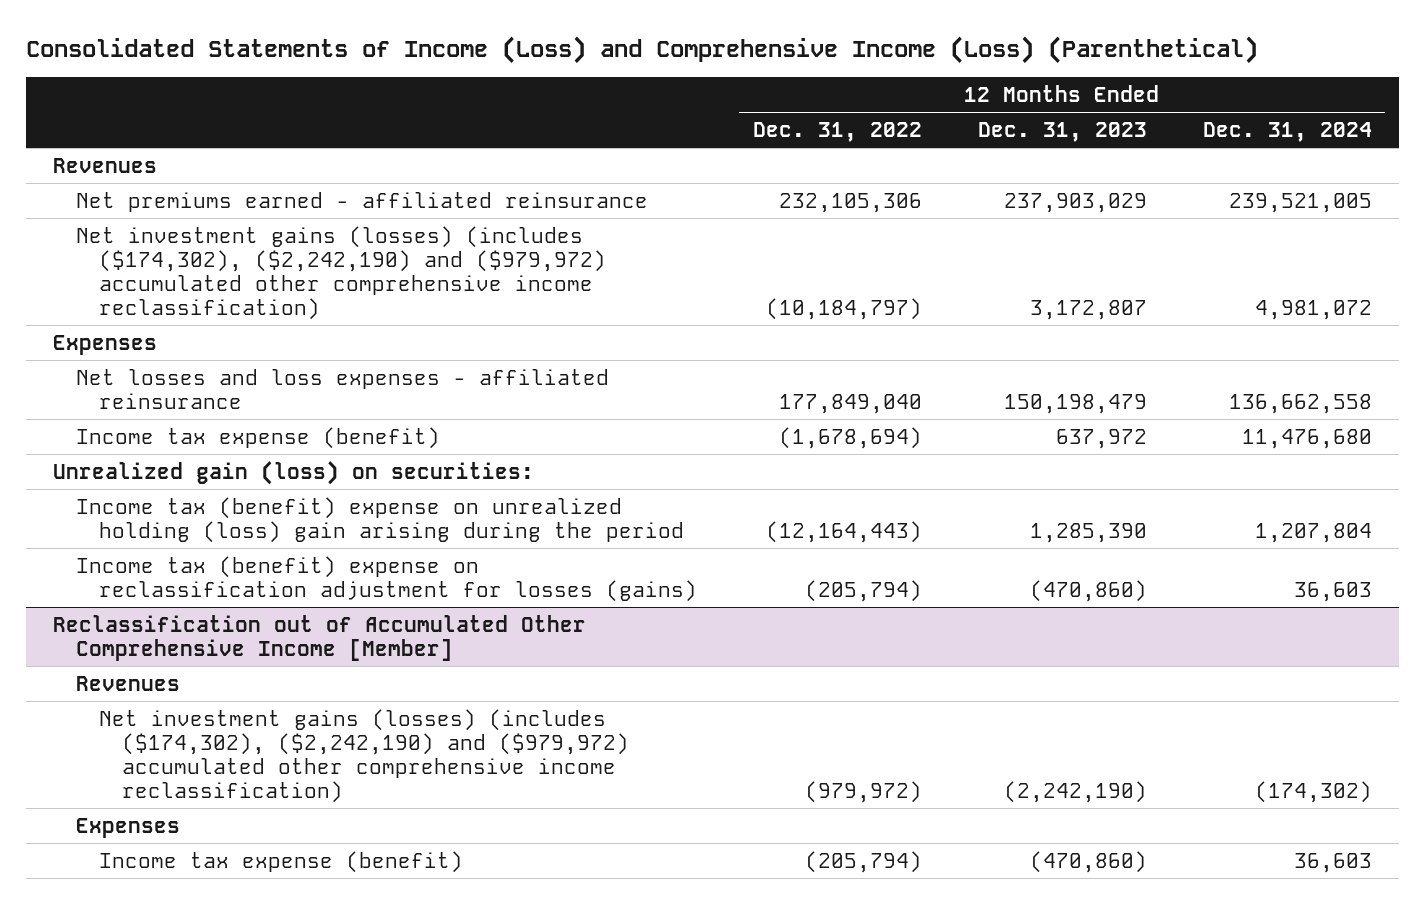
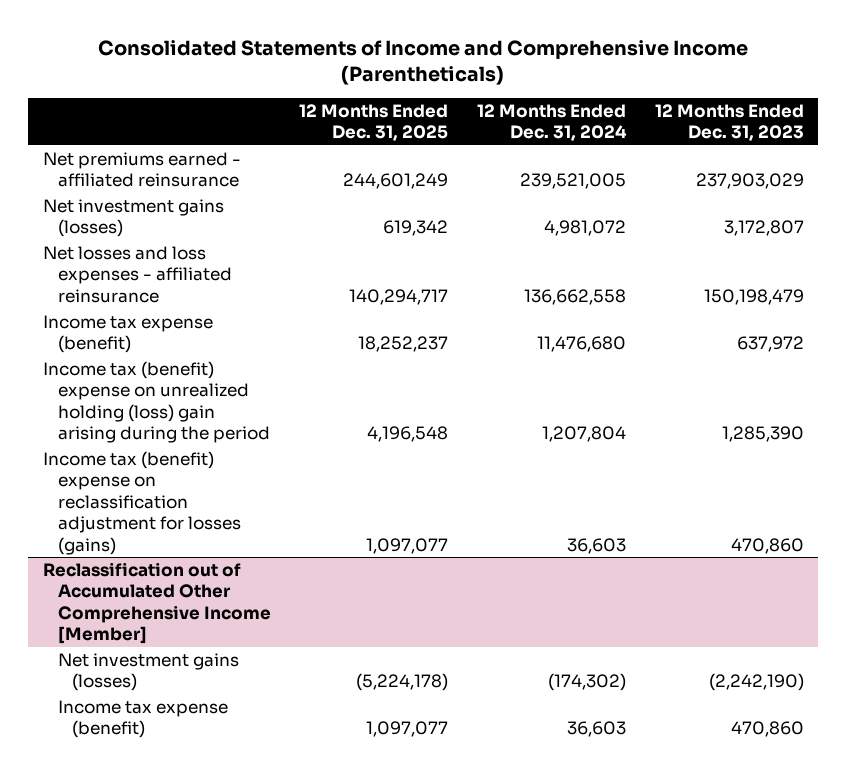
[25,36,1258,65] Consolidated Statements of Income (Loss) and Comprehensive Income (Loss) (Parenthetical) -> [98,39,749,85] Consolidated Statements of Income and Comprehensive Income (Parentheticals)
[753,121,923,142] Dec. 31, 2022 -> none
none -> [299,103,449,142] 12 Months Ended Dec. 31, 2025
[53,157,158,173] Revenues -> none
[53,334,158,355] Expenses -> none
[76,225,607,320] Net investment gains (losses) (includes ($174,302), ($2,242,190) and ($979,972) accumulated other comprehensive income reclassification) -> [42,199,224,238] Net investment gains (losses)
[53,460,535,485] Unrealized gain (loss) on securities: -> none
[1029,579,1147,602] (470,860) -> [731,537,805,554] 470,860
[76,675,181,691] Revenues -> none
[76,817,181,838] Expenses -> none
[99,708,630,803] Net investment gains (losses) (includes ($174,302), ($2,242,190) and ($979,972) accumulated other comprehensive income reclassification) -> [57,653,239,692] Net investment gains (losses)
[1029,850,1147,873] (470,860) -> [731,721,805,738] 470,860

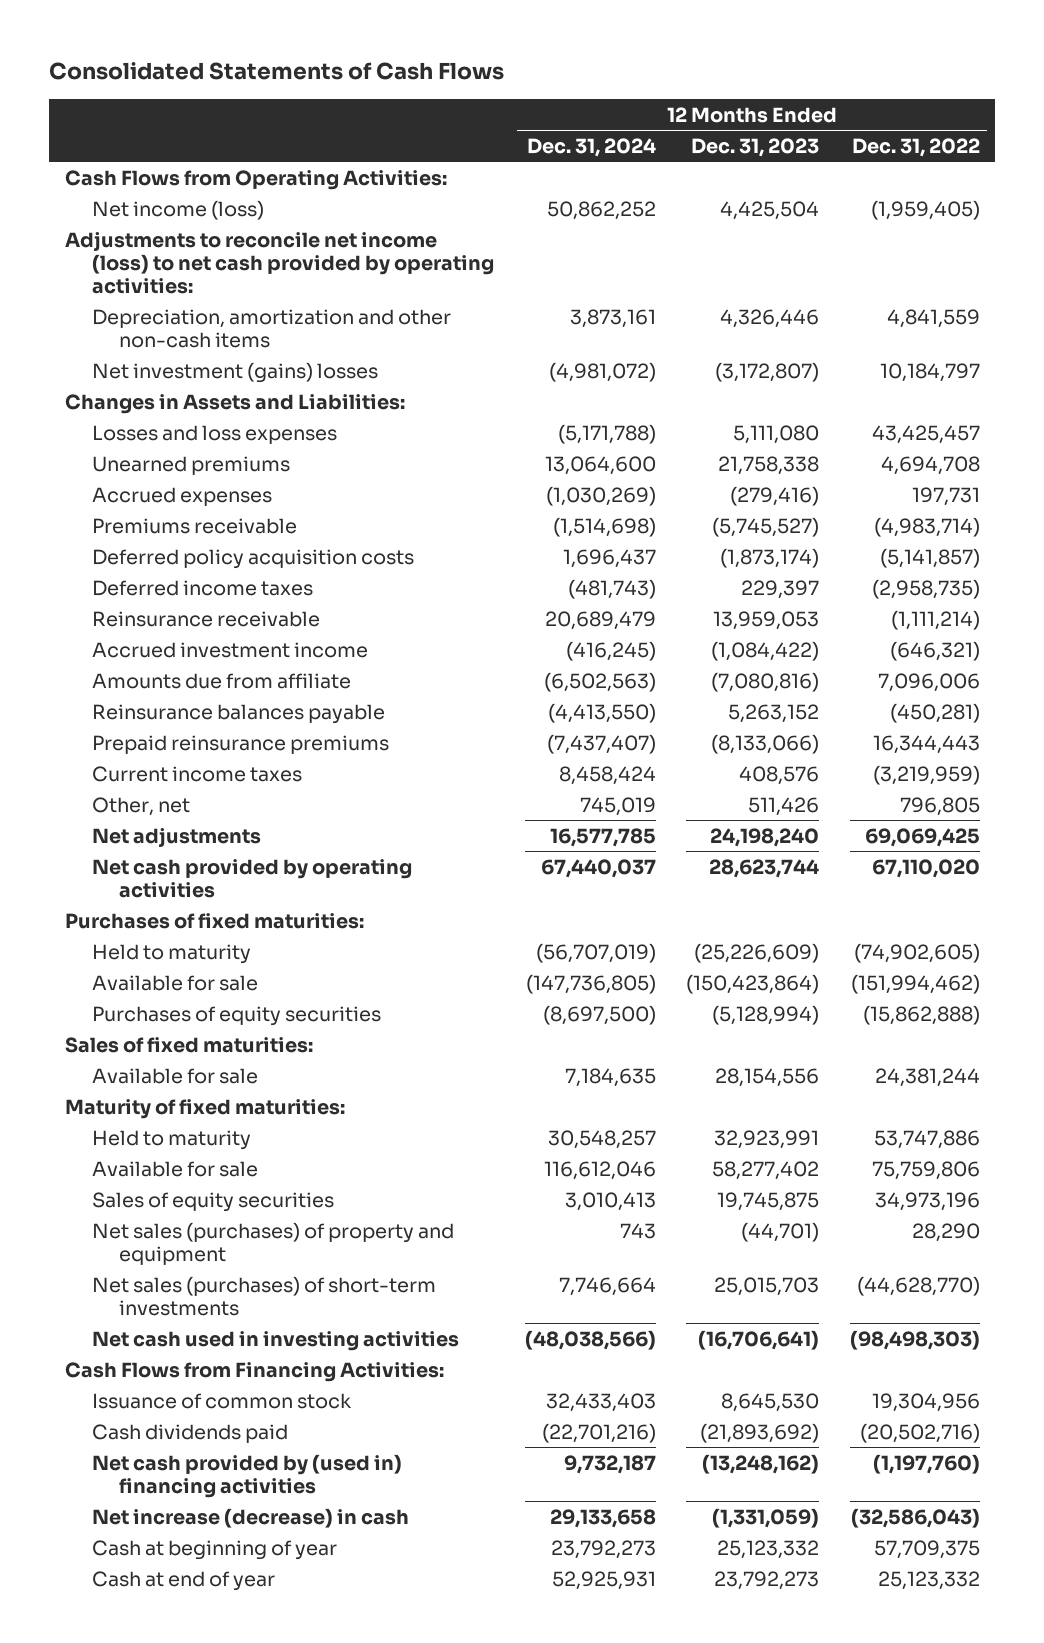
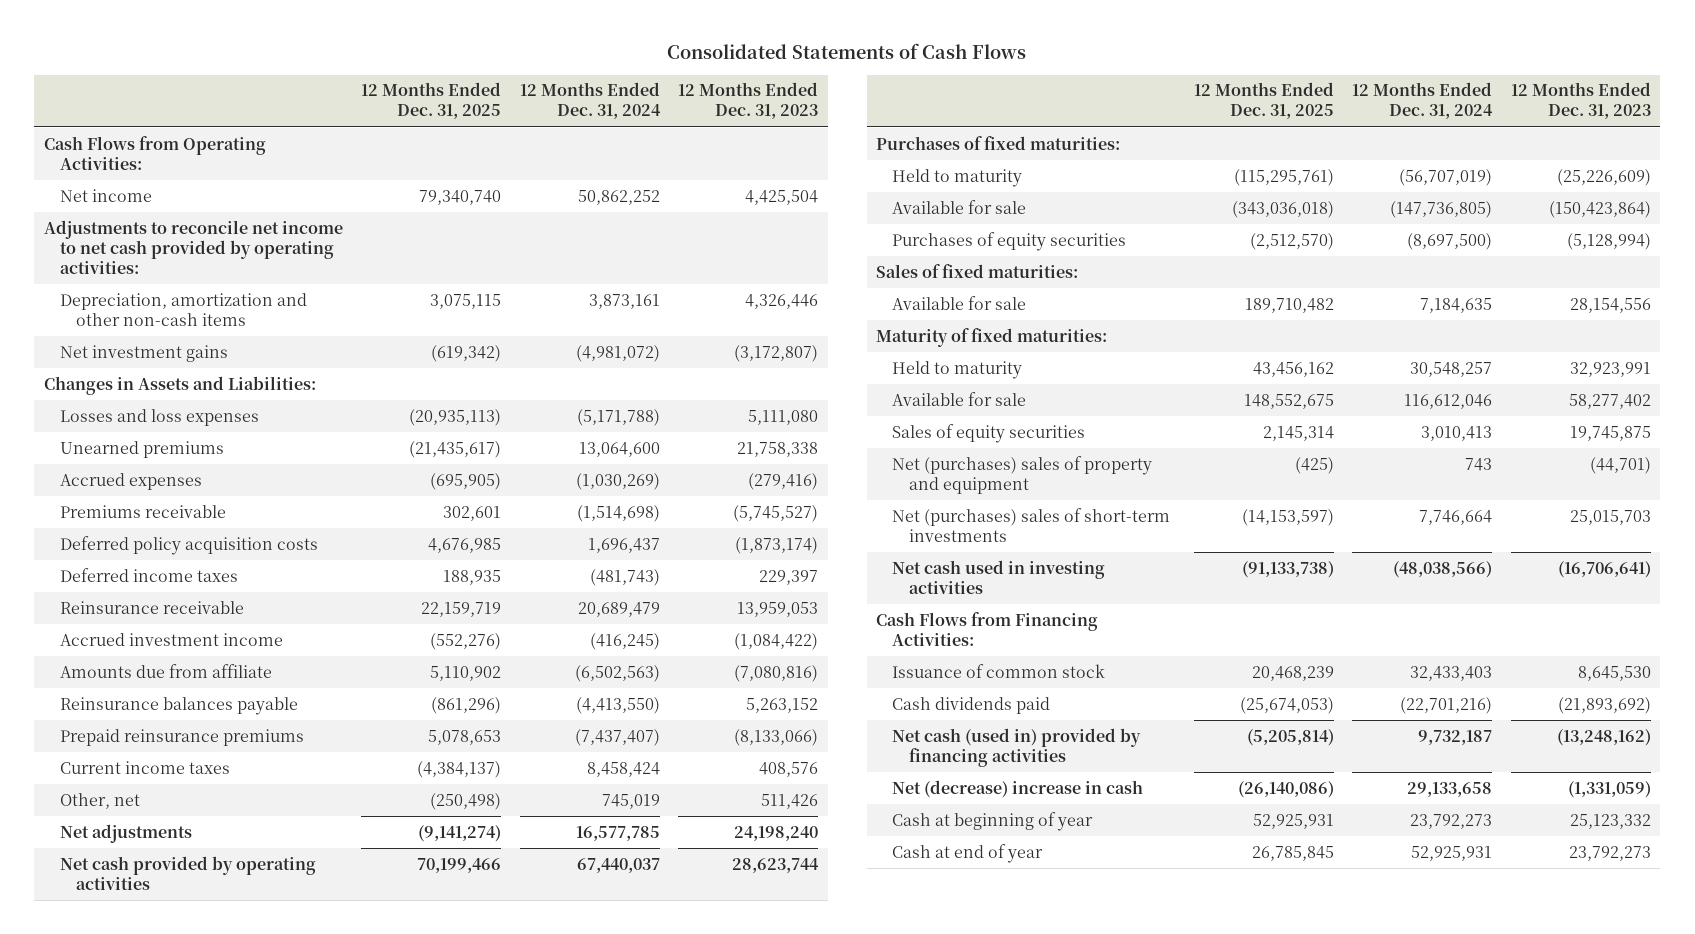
[851,137,980,157] Dec. 31, 2022 -> none
none -> [361,82,502,120] 12 Months Ended Dec. 31, 2025
[92,199,265,220] Net income (loss) -> [59,188,152,202] Net income
[64,230,495,294] Adjustments to reconcile net income (loss) to net cash provided by operating activities: -> [43,219,343,274] Adjustments to reconcile net income to net cash provided by operating activities:
[92,361,379,383] Net investment (gains) losses -> [59,344,228,362] Net investment gains
[92,1221,455,1265] Net sales (purchases) of property and equipment -> [892,455,1153,494] Net (purchases) sales of property and equipment
[92,1275,437,1316] Net sales (purchases) of short-term investments -> [892,507,1171,542] Net (purchases) sales of short-term investments
[92,1453,403,1498] Net cash provided by (used in) financing activities -> [892,727,1142,767] Net cash (used in) provided by financing activities
[92,1507,410,1528] Net increase (decrease) in cash -> [892,779,1144,798] Net (decrease) increase in cash

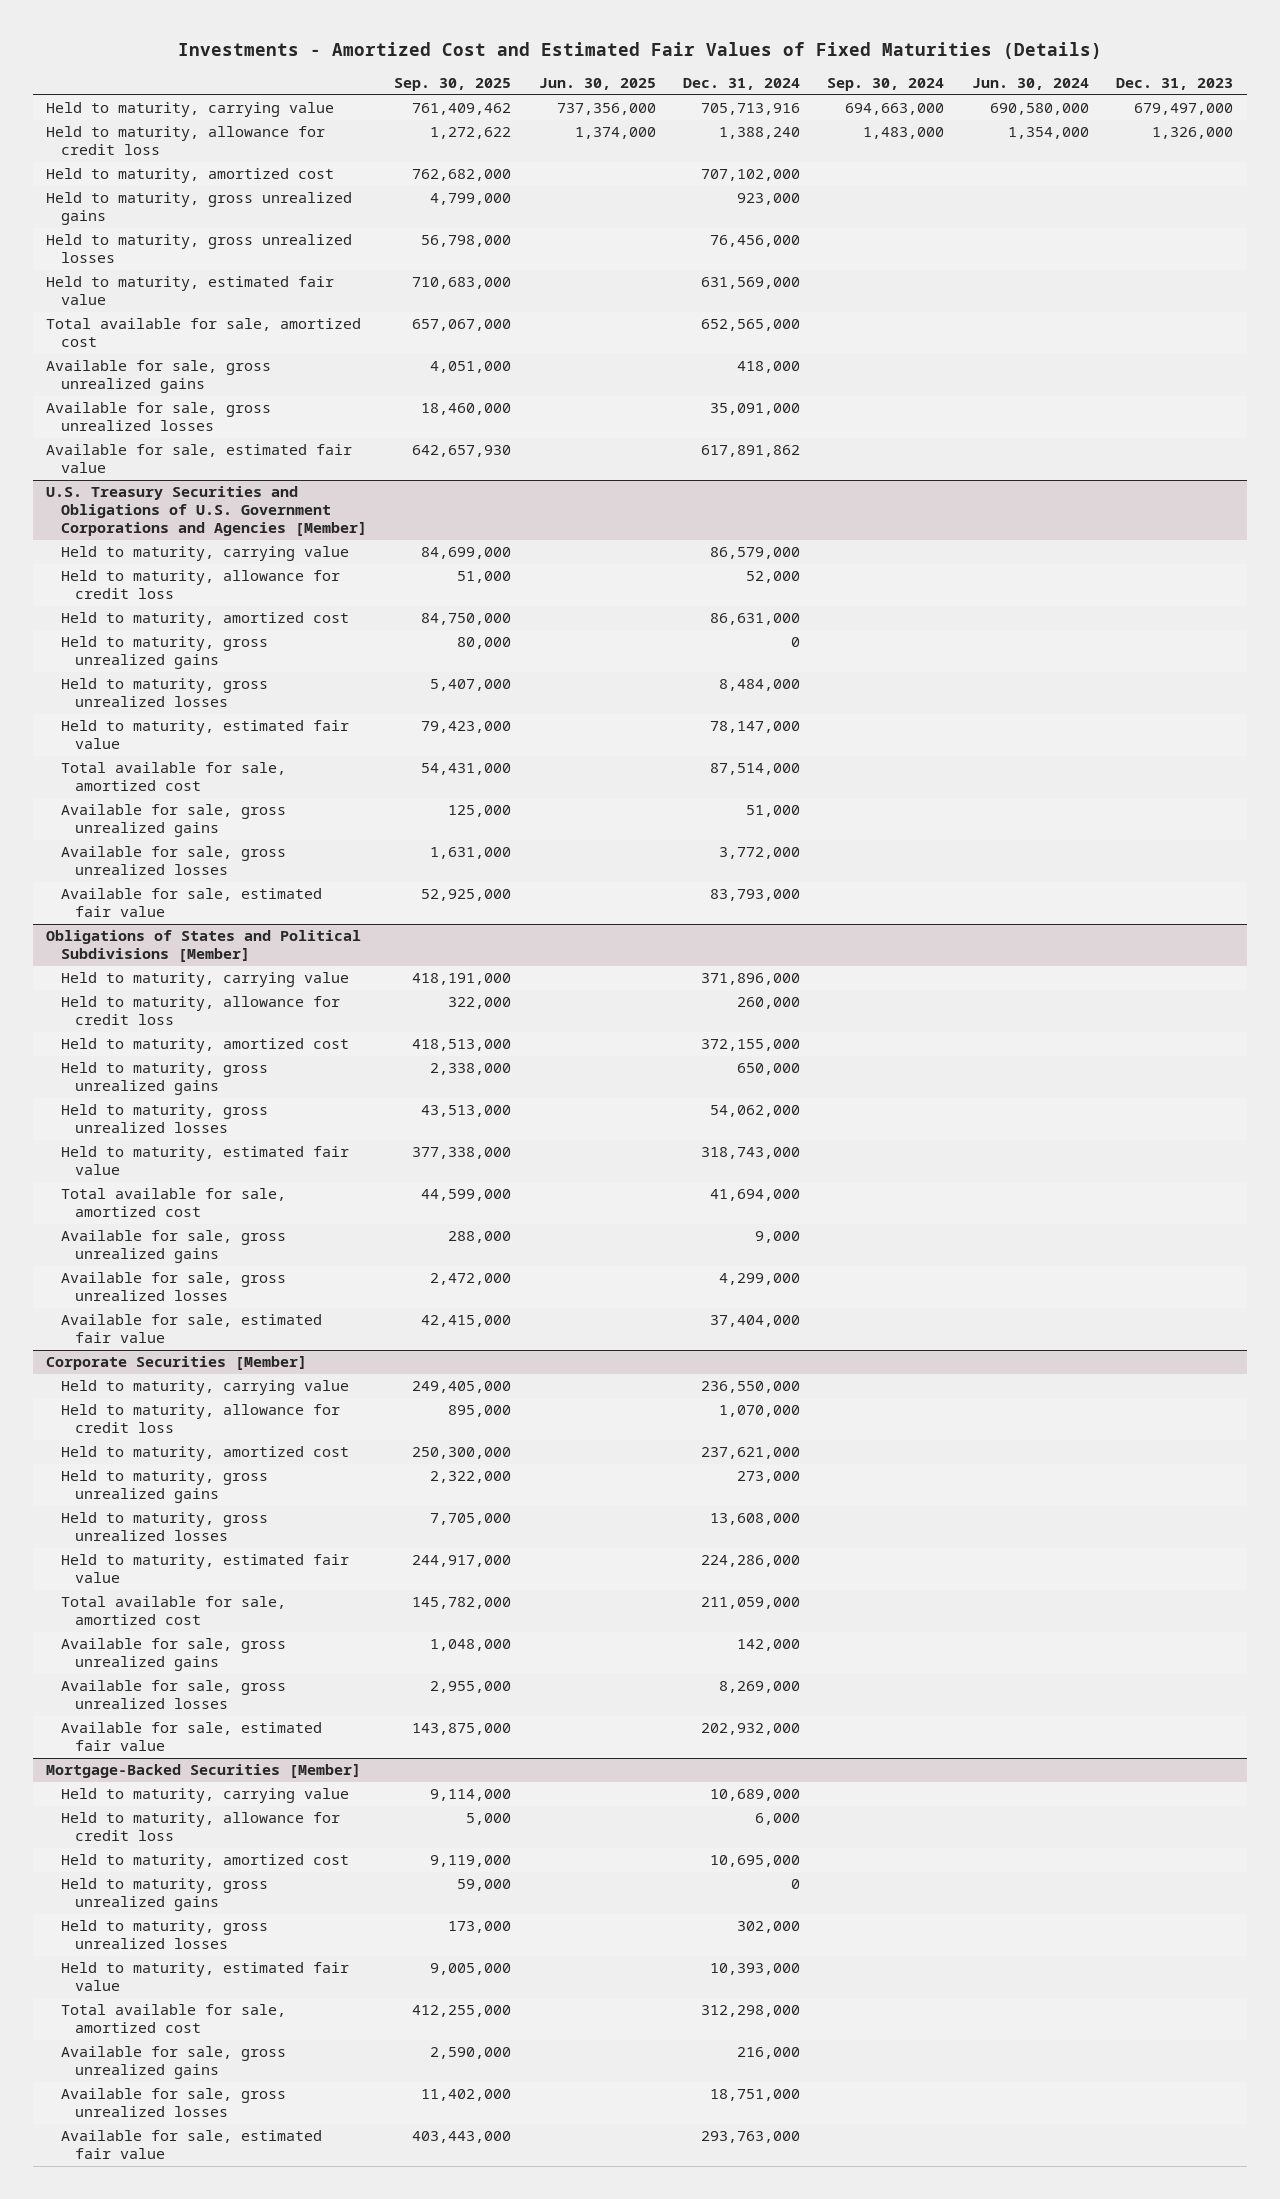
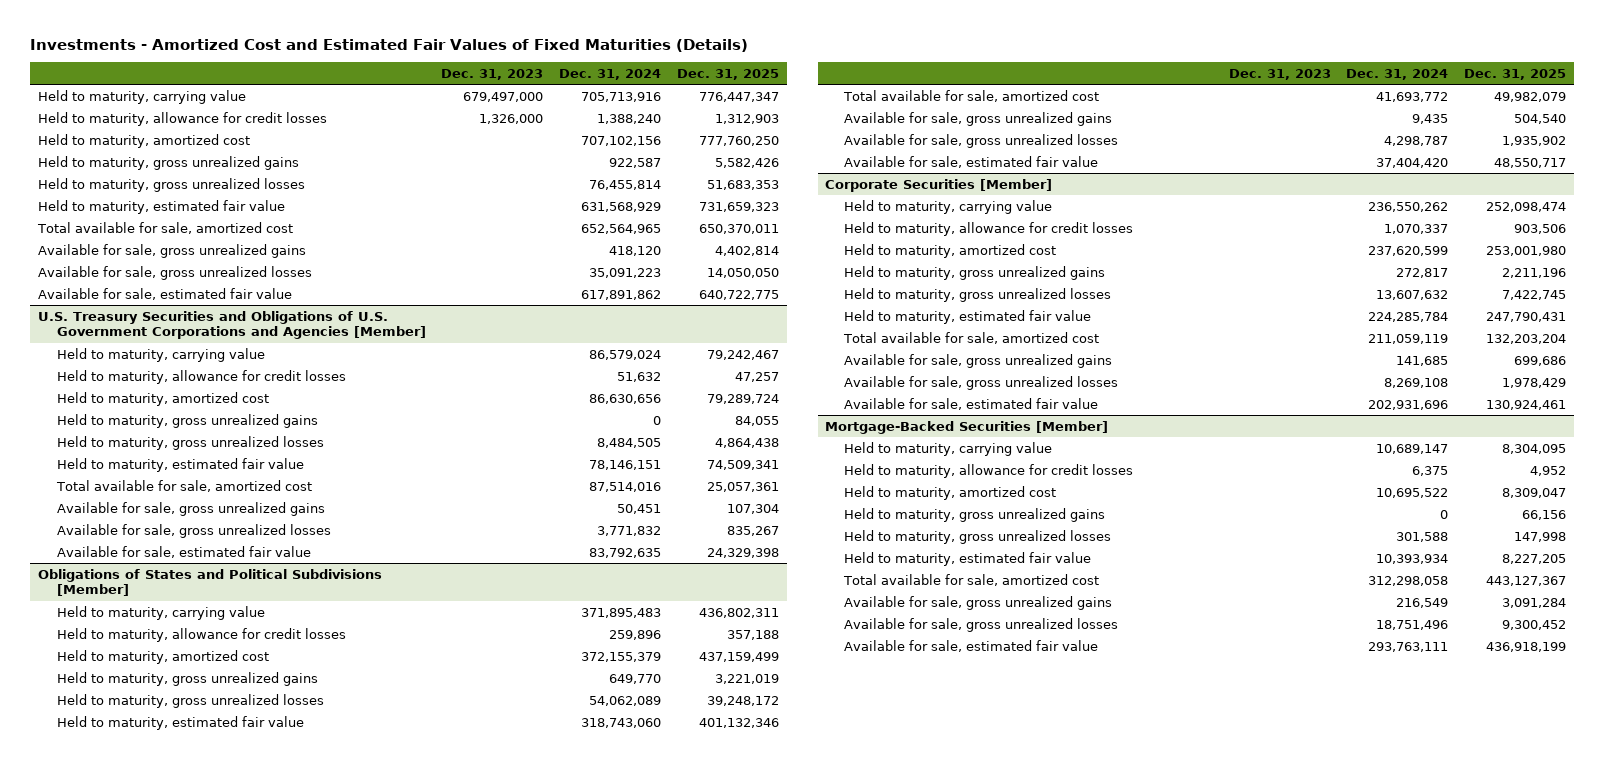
[394,78,512,92] Sep. 30, 2025 -> none
[538,78,656,91] Jun. 30, 2025 -> none
[827,78,945,92] Sep. 30, 2024 -> none
[971,78,1089,91] Jun. 30, 2024 -> none
none -> [676,68,779,80] Dec. 31, 2025
[46,126,326,156] Held to maturity, allowance for credit loss -> [38,111,328,126] Held to maturity, allowance for credit losses
[700,169,800,182] 707,102,000 -> [581,135,662,146] 707,102,156
[736,193,800,206] 923,000 -> [609,157,662,168] 922,587
[709,235,800,248] 76,456,000 -> [589,179,662,190] 76,455,814
[700,277,800,290] 631,569,000 -> [581,201,662,212] 631,568,929
[700,319,800,332] 652,565,000 -> [581,223,662,234] 652,564,965
[736,361,800,374] 418,000 -> [609,245,662,256] 418,120
[709,403,800,416] 35,091,000 -> [589,267,662,278] 35,091,223
[709,547,800,560] 86,579,000 -> [589,349,662,360] 86,579,024
[60,570,340,600] Held to maturity, allowance for credit loss -> [56,369,346,384] Held to maturity, allowance for credit losses
[745,571,800,584] 52,000 -> [617,371,662,382] 51,632
[709,613,800,626] 86,631,000 -> [589,393,662,404] 86,630,656
[718,679,800,692] 8,484,000 -> [597,437,662,448] 8,484,505
[709,721,800,734] 78,147,000 -> [589,459,662,470] 78,146,151
[709,763,800,776] 87,514,000 -> [589,481,662,492] 87,514,016
[745,805,800,818] 51,000 -> [617,503,662,514] 50,451
[718,847,800,860] 3,772,000 -> [597,525,662,536] 3,771,832
[709,889,800,902] 83,793,000 -> [589,547,662,558] 83,792,635
[700,973,800,986] 371,896,000 -> [581,607,662,618] 371,895,483
[60,996,340,1026] Held to maturity, allowance for credit loss -> [56,627,346,642] Held to maturity, allowance for credit losses
[736,997,800,1010] 260,000 -> [609,629,662,640] 259,896
[700,1039,800,1052] 372,155,000 -> [581,651,662,662] 372,155,379
[736,1063,800,1076] 650,000 -> [609,673,662,684] 649,770
[709,1105,800,1118] 54,062,000 -> [589,695,662,706] 54,062,089
[700,1147,800,1160] 318,743,000 -> [581,717,662,728] 318,743,060
[709,1189,800,1202] 41,694,000 -> [1376,91,1449,102] 41,693,772
[754,1231,800,1244] 9,000 -> [1412,113,1449,124] 9,435
[718,1273,800,1286] 4,299,000 -> [1384,135,1449,146] 4,298,787
[709,1315,800,1328] 37,404,000 -> [1376,157,1449,168] 37,404,420
[700,1381,800,1394] 236,550,000 -> [1368,201,1449,212] 236,550,262
[60,1404,340,1434] Held to maturity, allowance for credit loss -> [843,221,1133,236] Held to maturity, allowance for credit losses
[718,1405,800,1418] 1,070,000 -> [1384,223,1449,234] 1,070,337
[700,1447,800,1460] 237,621,000 -> [1368,245,1449,256] 237,620,599
[736,1471,800,1484] 273,000 -> [1396,267,1449,278] 272,817
[709,1513,800,1526] 13,608,000 -> [1376,289,1449,300] 13,607,632
[700,1555,800,1568] 224,286,000 -> [1368,311,1449,322] 224,285,784
[700,1597,800,1610] 211,059,000 -> [1368,333,1449,344] 211,059,119
[736,1639,800,1652] 142,000 -> [1396,355,1449,366] 141,685
[718,1681,800,1694] 8,269,000 -> [1384,377,1449,388] 8,269,108
[700,1723,800,1736] 202,932,000 -> [1368,399,1449,410] 202,931,696
[709,1789,800,1802] 10,689,000 -> [1376,443,1449,454] 10,689,147
[60,1812,340,1842] Held to maturity, allowance for credit loss -> [843,463,1133,478] Held to maturity, allowance for credit losses
[754,1813,800,1826] 6,000 -> [1412,465,1449,476] 6,375
[709,1855,800,1868] 10,695,000 -> [1376,487,1449,498] 10,695,522
[736,1921,800,1934] 302,000 -> [1396,531,1449,542] 301,588
[709,1963,800,1976] 10,393,000 -> [1376,553,1449,564] 10,393,934
[700,2005,800,2018] 312,298,000 -> [1368,575,1449,586] 312,298,058
[736,2047,800,2060] 216,000 -> [1396,597,1449,608] 216,549
[709,2089,800,2102] 18,751,000 -> [1376,619,1449,630] 18,751,496
[700,2131,800,2144] 293,763,000 -> [1368,641,1449,652] 293,763,111

